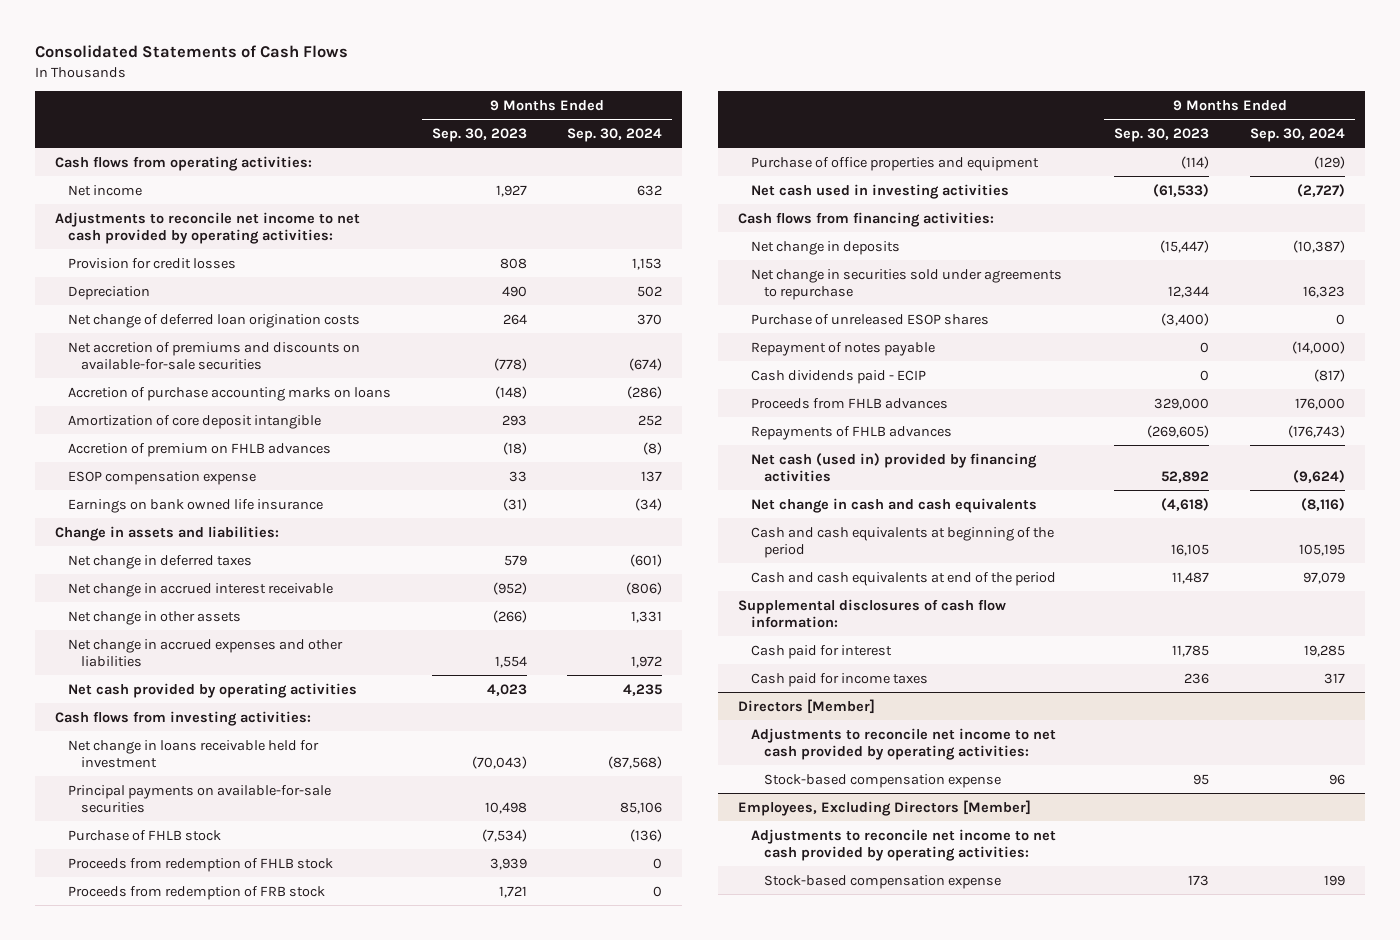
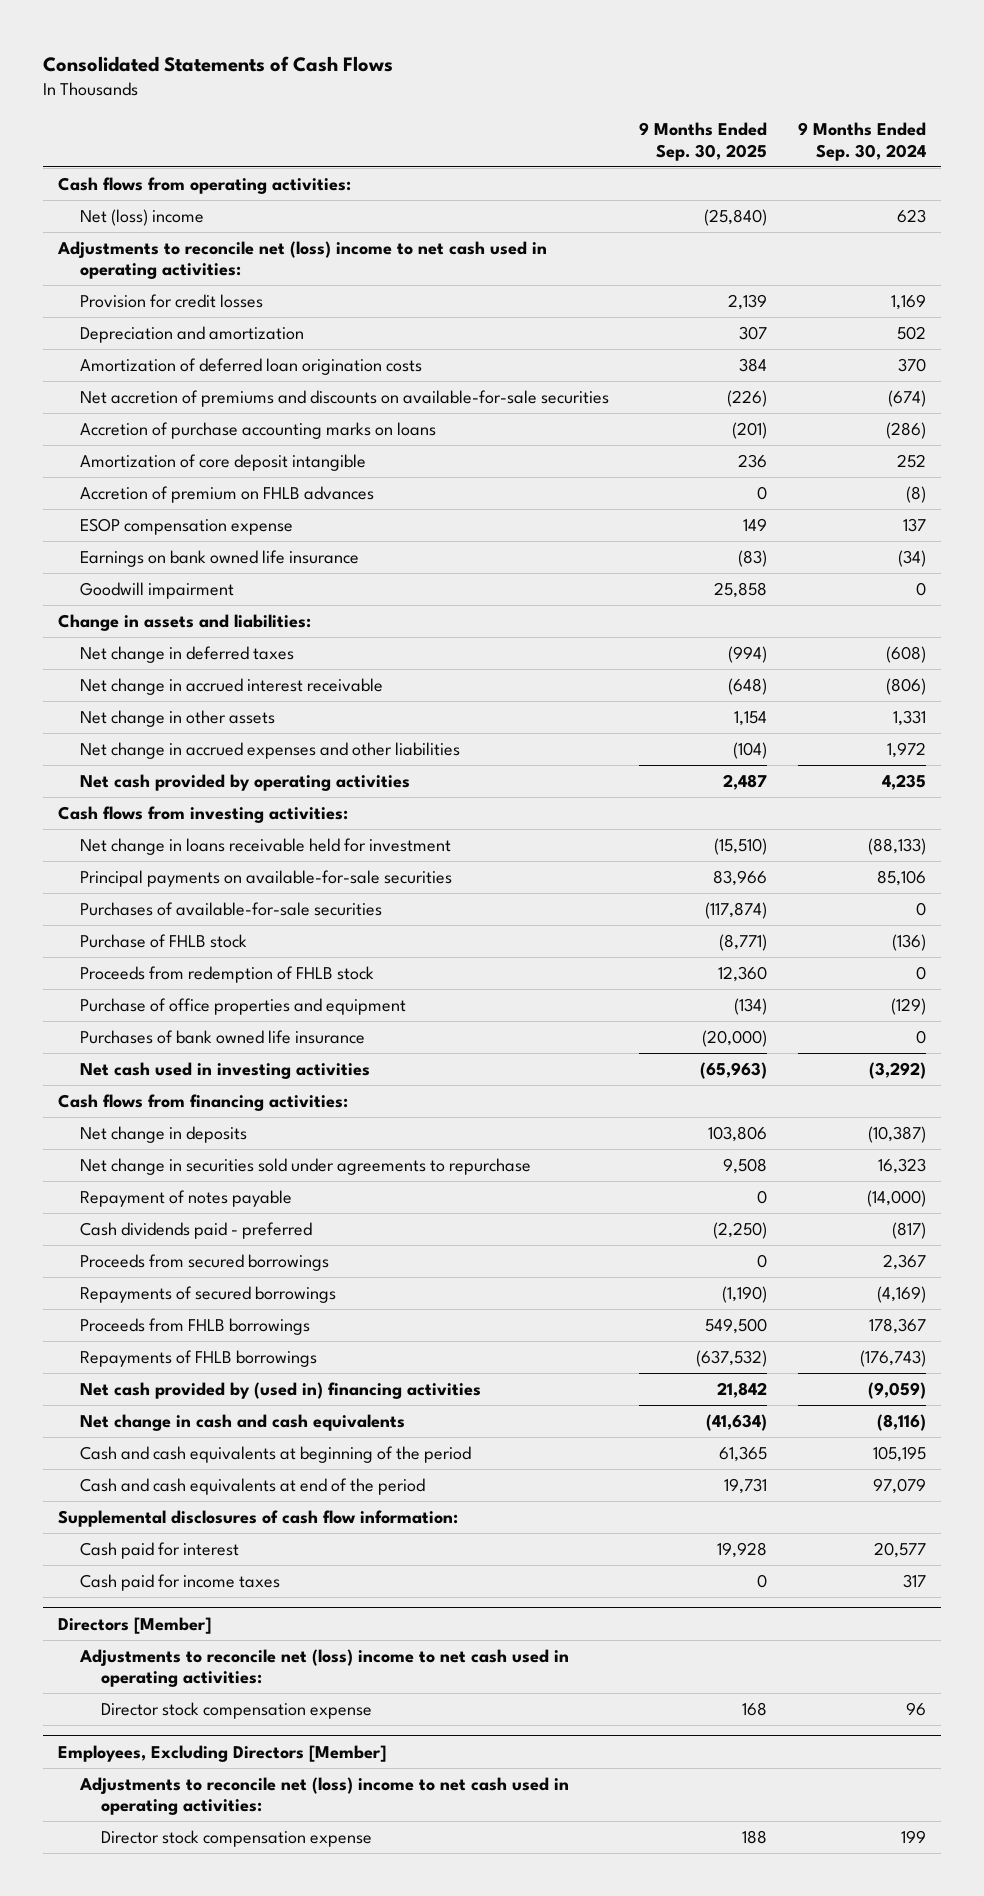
[431,127,527,142] Sep. 30, 2023 -> none
none -> [639,122,768,161] 9 Months Ended Sep. 30, 2025
[68,184,143,196] Net income -> [79,208,204,226] Net (loss) income
[637,184,663,196] 632 -> [897,208,927,223] 623
[55,211,361,244] Adjustments to reconcile net income to net cash provided by operating activities: -> [57,240,548,280] Adjustments to reconcile net (loss) income to net cash used in operating activities:
[632,257,663,270] 1,153 -> [891,293,927,310] 1,169
[68,285,151,300] Depreciation -> [79,325,304,343] Depreciation and amortization
[68,313,361,328] Net change of deferred loan origination costs -> [79,357,422,375] Amortization of deferred loan origination costs
none -> [79,581,234,599] Goodwill impairment
[630,553,663,567] (601) -> [886,645,927,663] (608)
[608,755,663,769] (87,568) -> [868,837,927,855] (88,133)
none -> [79,901,382,916] Purchases of available-for-sale securities
[68,885,326,900] Proceeds from redemption of FRB stock -> none
none -> [79,1029,365,1044] Purchases of bank owned life insurance
[1296,183,1345,197] (2,727) -> [869,1061,927,1079] (3,292)
[751,313,990,325] Purchase of unreleased ESOP shares -> none
[751,369,927,384] Cash dividends paid - ECIP -> [79,1221,312,1239] Cash dividends paid - preferred
none -> [79,1253,329,1271] Proceeds from secured borrowings
none -> [79,1285,336,1303] Repayments of secured borrowings
[751,397,949,409] Proceeds from FHLB advances -> [79,1317,310,1335] Proceeds from FHLB borrowings
[1294,397,1345,410] 176,000 -> [869,1317,927,1334] 178,367
[751,425,953,440] Repayments of FHLB advances -> [79,1349,317,1367] Repayments of FHLB borrowings
[751,452,1038,482] Net cash (used in) provided by financing activities -> [79,1381,481,1399] Net cash provided by (used in) financing activities
[1292,469,1345,483] (9,624) -> [868,1381,927,1399] (9,059)
[1303,644,1345,657] 19,285 -> [874,1541,927,1558] 20,577
[751,727,1057,760] Adjustments to reconcile net income to net cash provided by operating activities: -> [78,1648,569,1688] Adjustments to reconcile net (loss) income to net cash used in operating activities:
[764,773,1002,788] Stock-based compensation expense -> [101,1701,373,1719] Director stock compensation expense
[751,828,1057,861] Adjustments to reconcile net income to net cash provided by operating activities: -> [78,1776,569,1816] Adjustments to reconcile net (loss) income to net cash used in operating activities:
[764,874,1002,889] Stock-based compensation expense -> [101,1829,373,1847] Director stock compensation expense

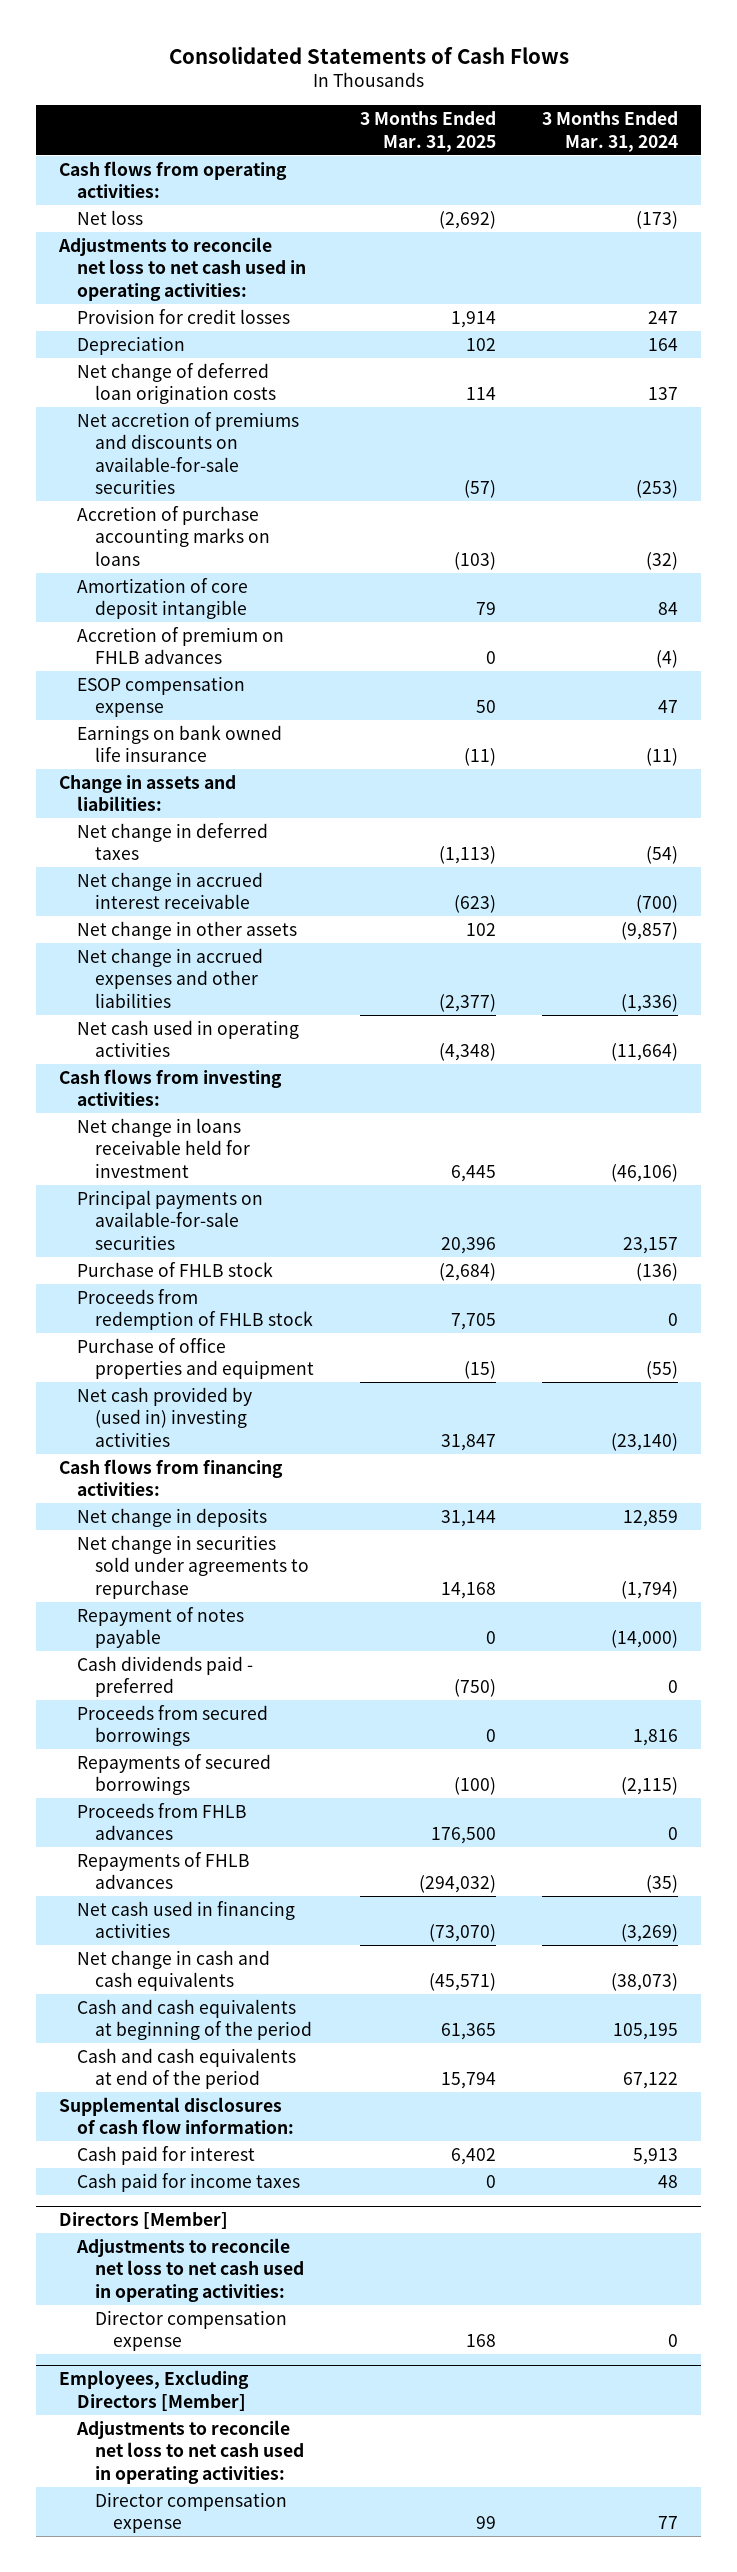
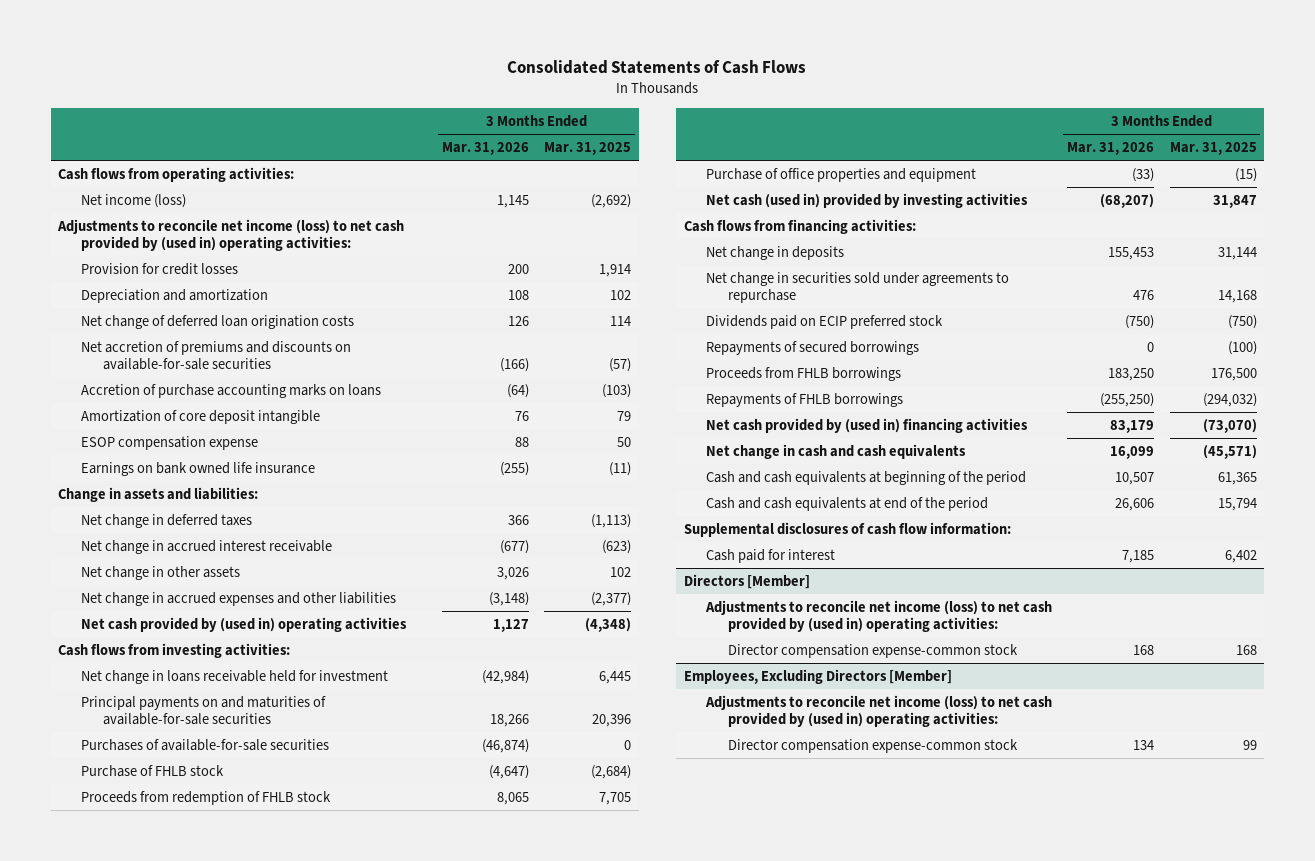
[541,111,678,152] 3 Months Ended Mar. 31, 2024 -> none
none -> [441,141,529,155] Mar. 31, 2026
[77,209,144,225] Net loss -> [80,193,186,208] Net income (loss)
[58,236,307,301] Adjustments to reconcile net loss to net cash used in operating activities: -> [57,218,405,251] Adjustments to reconcile net income (loss) to net cash provided by (used in) operating activities:
[77,335,186,355] Depreciation -> [80,288,268,303] Depreciation and amortization
[77,626,285,665] Accretion of premium on FHLB advances -> none
[77,1019,300,1058] Net cash used in operating activities -> [80,616,407,632] Net cash provided by (used in) operating activities
[77,1189,264,1250] Principal payments on available-for-sale securities -> [80,695,326,725] Principal payments on and maturities of available-for-sale securities
none -> [80,738,329,751] Purchases of available-for-sale securities
[77,1386,253,1447] Net cash provided by (used in) investing activities -> [705,192,1028,208] Net cash (used in) provided by investing activities
[77,1606,245,1649] Repayment of notes payable -> none
[77,1704,269,1747] Proceeds from secured borrowings -> none
[77,1655,254,1698] Cash dividends paid - preferred -> [705,314,943,329] Dividends paid on ECIP preferred stock
[77,1802,248,1841] Proceeds from FHLB advances -> [705,366,901,381] Proceeds from FHLB borrowings
[77,1851,251,1890] Repayments of FHLB advances -> [705,392,903,407] Repayments of FHLB borrowings
[77,1900,296,1939] Net cash used in financing activities -> [705,417,1028,433] Net cash provided by (used in) financing activities
[77,2172,301,2192] Cash paid for income taxes -> none
[76,2237,305,2302] Adjustments to reconcile net loss to net cash used in operating activities: -> [704,599,1052,632] Adjustments to reconcile net income (loss) to net cash provided by (used in) operating activities:
[95,2309,288,2352] Director compensation expense -> [728,643,1019,658] Director compensation expense-common stock
[76,2419,305,2484] Adjustments to reconcile net loss to net cash used in operating activities: -> [704,694,1052,727] Adjustments to reconcile net income (loss) to net cash provided by (used in) operating activities:
[95,2491,288,2534] Director compensation expense -> [728,738,1019,753] Director compensation expense-common stock

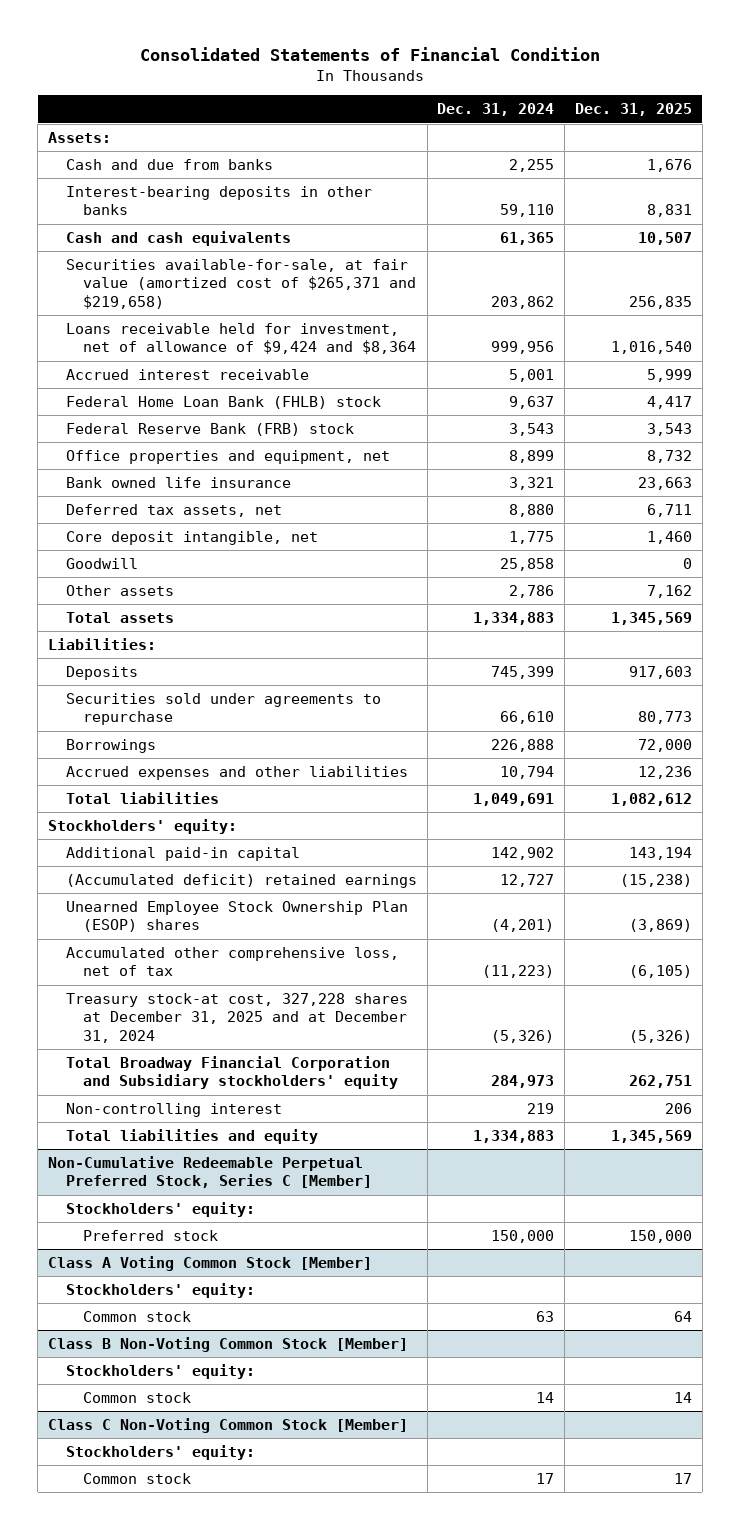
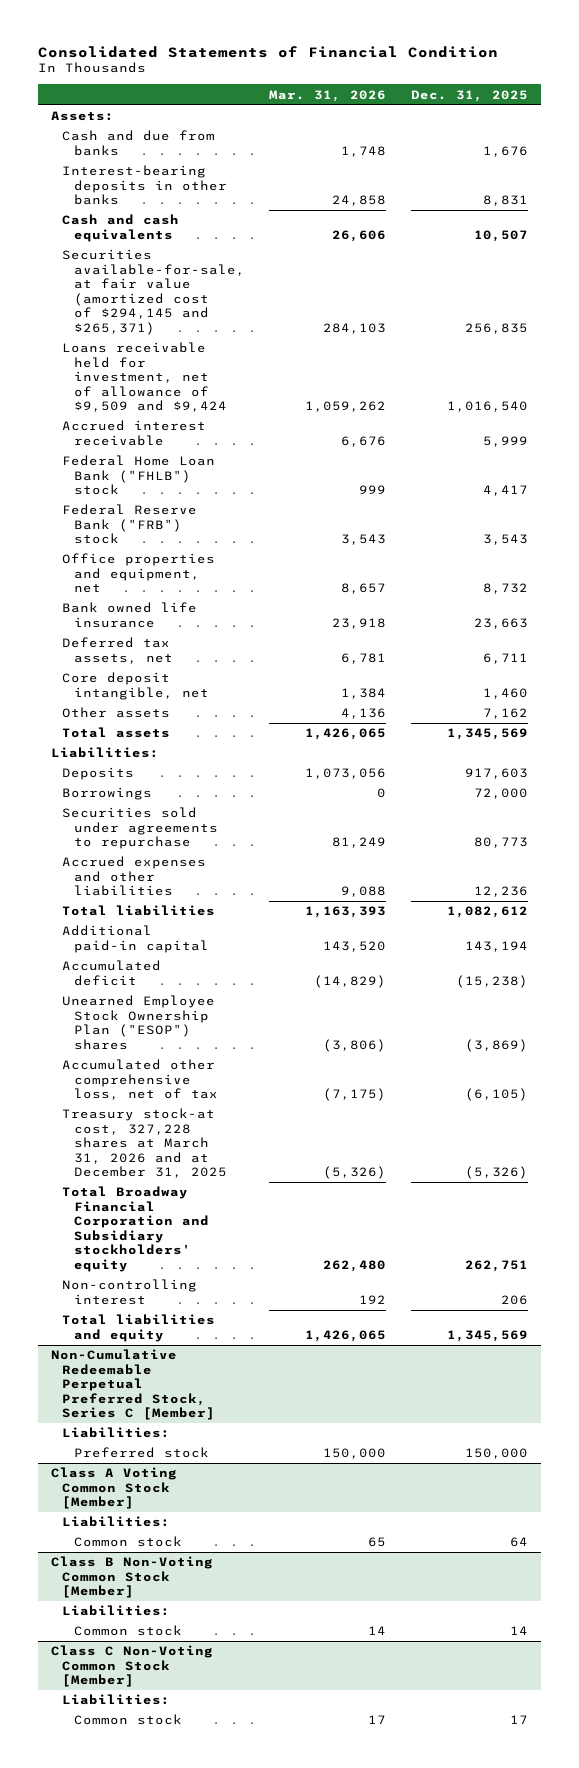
[437,103,555,117] Dec. 31, 2024 -> none
none -> [269,89,387,102] Mar. 31, 2026
[65,258,417,309] Securities available-for-sale, at fair value (amortized cost of $265,371 and $219,658) -> [62,249,245,335] Securities available-for-sale, at fair value (amortized cost of $294,145 and $265,371)
[65,322,417,355] Loans receivable held for investment, net of allowance of $9,424 and $8,364 -> [62,342,227,413] Loans receivable held for investment, net of allowance of $9,509 and $9,424
[65,395,381,409] Federal Home Loan Bank (FHLB) stock -> [62,455,216,496] Federal Home Loan Bank ("FHLB") stock
[65,422,354,436] Federal Reserve Bank (FRB) stock -> [62,504,198,545] Federal Reserve Bank ("FRB") stock
[65,557,138,569] Goodwill -> none
[65,692,381,726] Securities sold under agreements to repurchase -> [62,807,218,850] Securities sold under agreements to repurchase
[48,818,238,834] Stockholders' equity: -> none
[65,873,417,888] (Accumulated deficit) retained earnings -> [62,960,162,986] Accumulated deficit
[65,900,408,933] Unearned Employee Stock Ownership Plan (ESOP) shares -> [62,995,216,1050] Unearned Employee Stock Ownership Plan ("ESOP") shares
[65,992,408,1043] Treasury stock-at cost, 327,228 shares at December 31, 2025 and at December 31, 2024 -> [62,1108,227,1179] Treasury stock-at cost, 327,228 shares at March 31, 2026 and at December 31, 2025
[65,1201,255,1217] Stockholders' equity: -> none
none -> [62,1427,171,1439] Liabilities:
[65,1282,255,1298] Stockholders' equity: -> none
none -> [62,1516,171,1528] Liabilities:
[65,1363,255,1379] Stockholders' equity: -> none
none -> [62,1605,171,1617] Liabilities:
[65,1444,255,1460] Stockholders' equity: -> none
none -> [62,1694,171,1706] Liabilities:

